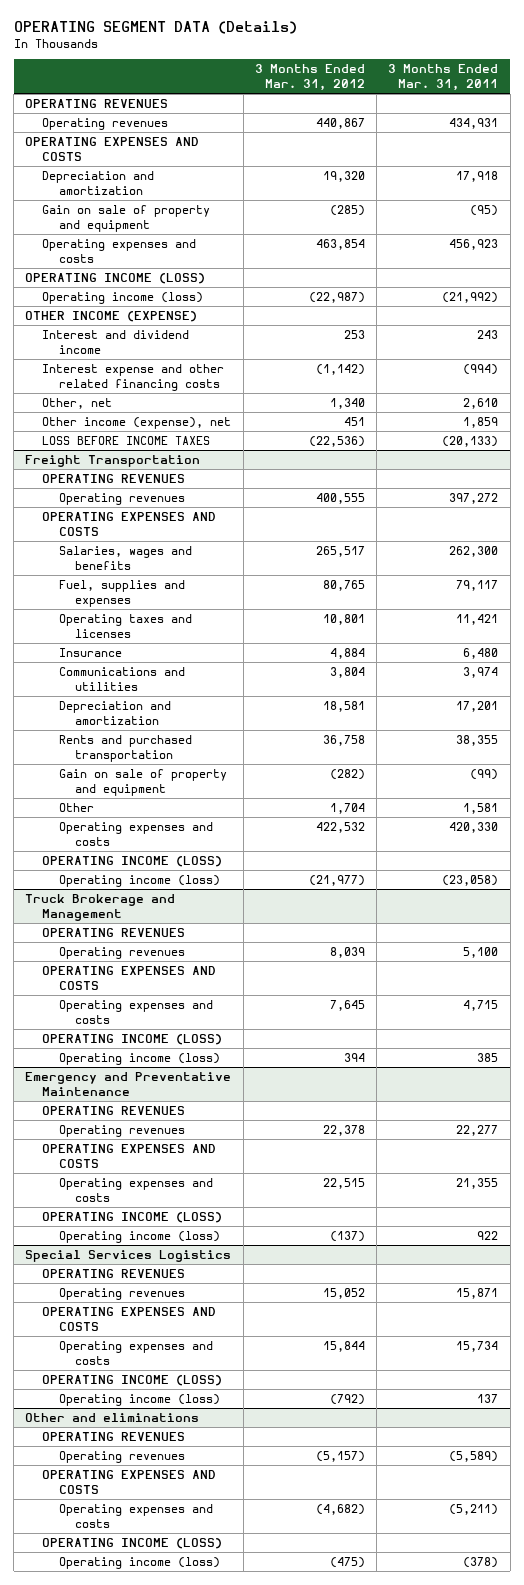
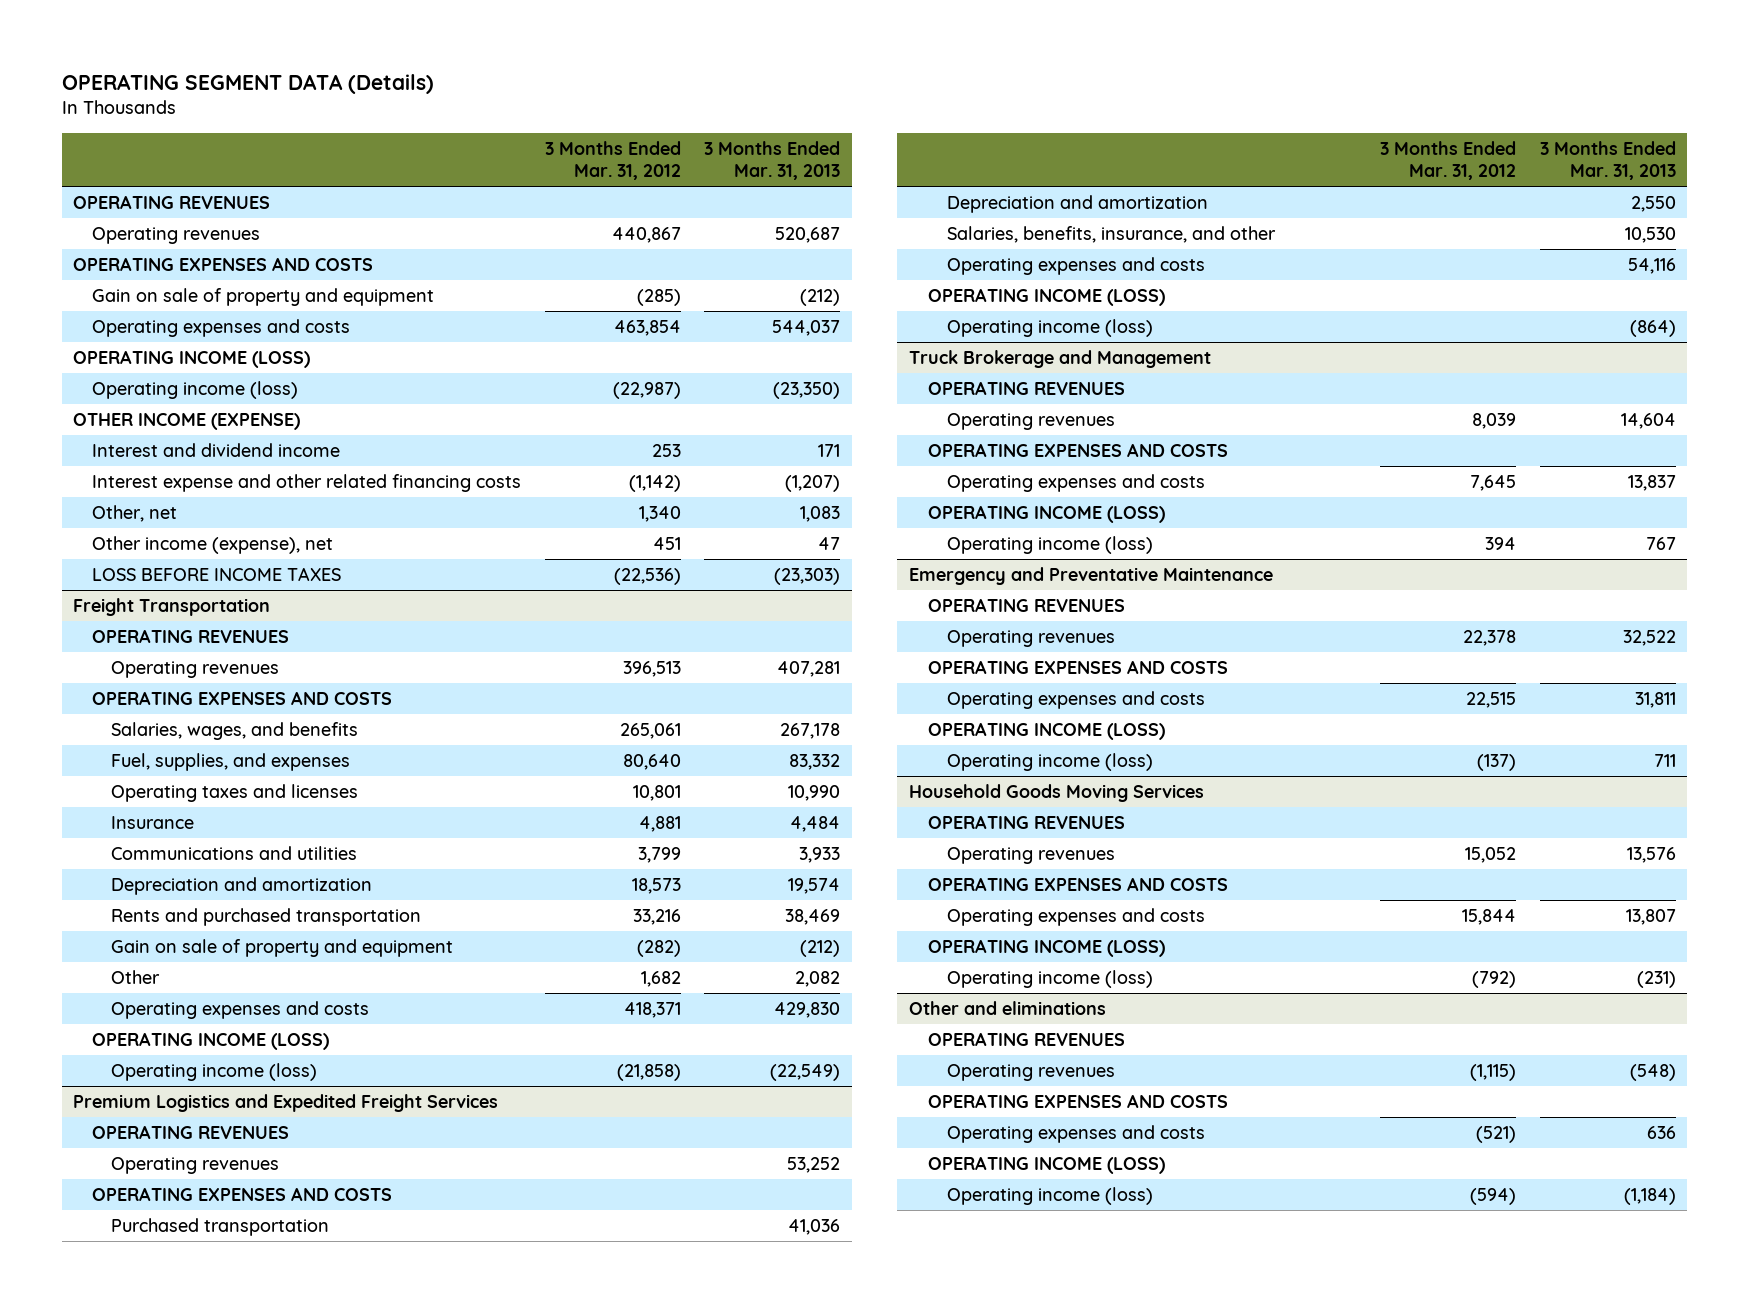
[388,64,499,92] 3 Months Ended Mar. 31, 2011 -> none
none -> [704,140,841,181] 3 Months Ended Mar. 31, 2013
[42,170,155,195] Depreciation and amortization -> none
[315,492,365,504] 400,555 -> [622,661,681,678] 396,513
[58,545,192,570] Salaries, wages and benefits -> [111,722,359,741] Salaries, wages, and benefits
[315,545,365,557] 265,517 -> [619,723,681,740] 265,061
[58,579,185,607] Fuel, supplies and expenses -> [111,753,351,772] Fuel, supplies, and expenses
[322,579,365,591] 80,765 -> [622,754,681,771] 80,640
[329,647,365,659] 4,884 -> [638,816,681,833] 4,881
[329,666,365,678] 3,804 -> [637,847,681,864] 3,799
[322,700,365,712] 18,581 -> [631,878,681,895] 18,573
[322,734,365,746] 36,758 -> [632,909,681,926] 33,216
[329,802,365,814] 1,704 -> [640,971,681,988] 1,682
[315,821,365,833] 422,532 -> [623,1002,681,1019] 418,371
[308,874,365,886] (21,977) -> [616,1064,681,1082] (21,858)
none -> [73,1094,499,1113] Premium Logistics and Expedited Freight Services
none -> [92,1125,290,1140] OPERATING REVENUES
none -> [111,1157,280,1175] Operating revenues
none -> [92,1187,393,1202] OPERATING EXPENSES AND COSTS
none -> [111,1218,330,1237] Purchased transportation
none -> [947,195,1209,214] Depreciation and amortization
none -> [947,226,1277,244] Salaries, benefits, insurance, and other
none -> [947,257,1206,276] Operating expenses and costs
none -> [928,288,1166,307] OPERATING INCOME (LOSS)
none -> [947,319,1154,338] Operating income (loss)
[25,1249,232,1262] Special Services Logistics -> none
none -> [908,784,1204,803] Household Goods Moving Services
[315,1450,365,1462] (5,157) -> [1470,1064,1517,1082] (1,115)
[315,1503,365,1515] (4,682) -> [1476,1126,1517,1144] (521)
[329,1556,365,1568] (475) -> [1470,1188,1517,1206] (594)

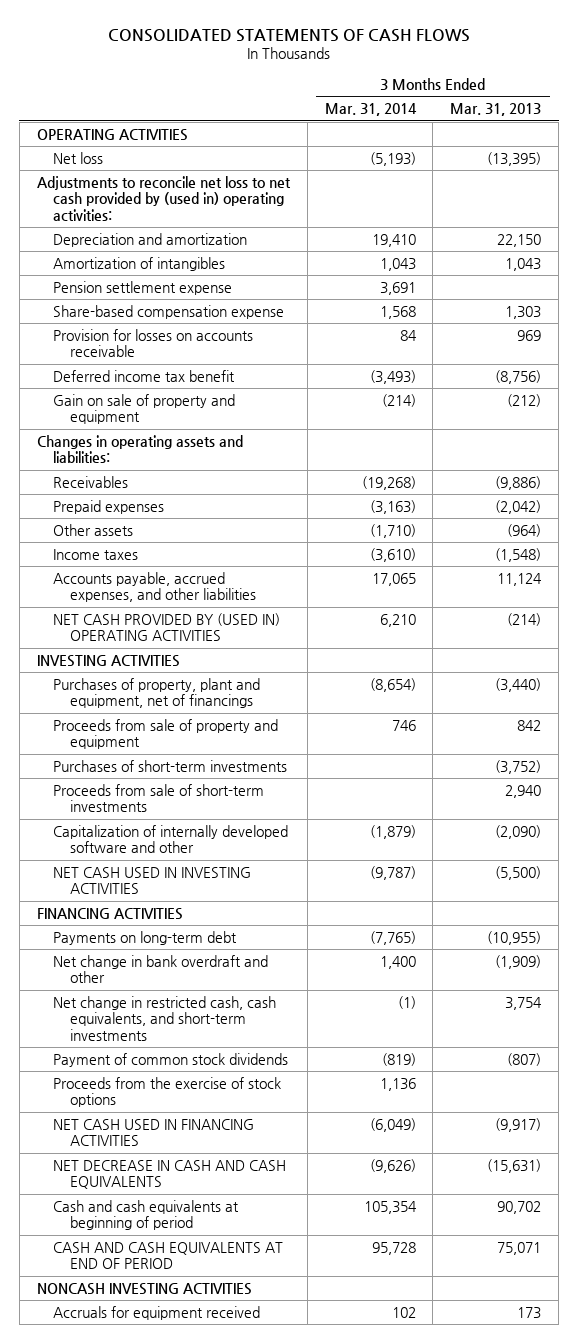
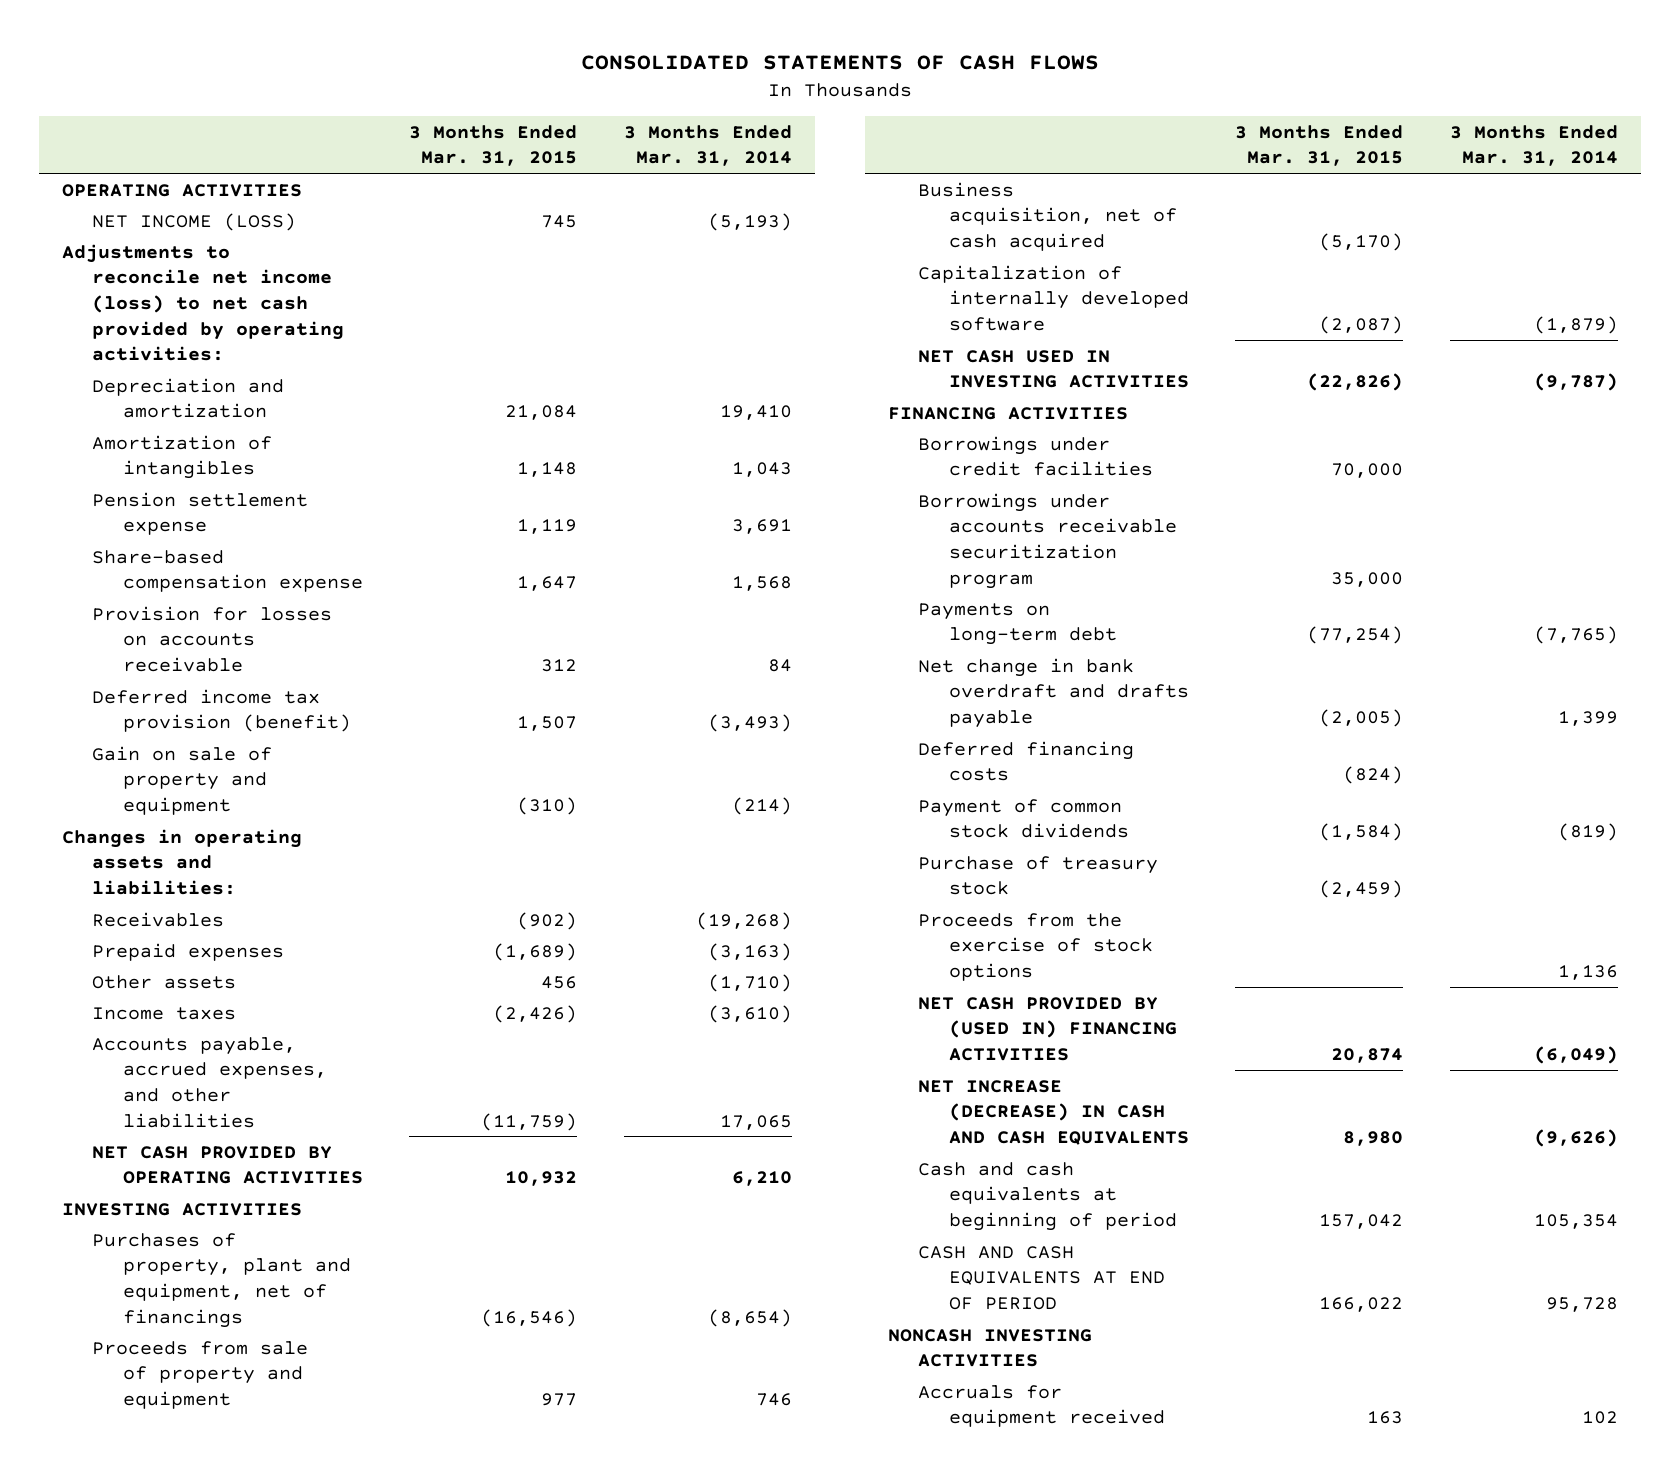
[450,103,542,117] Mar. 31, 2013 -> none
none -> [409,124,578,167] 3 Months Ended Mar. 31, 2015
[53,151,104,164] Net loss -> [92,212,297,231] NET INCOME (LOSS)
[36,175,291,221] Adjustments to reconcile net loss to net cash provided by (used in) operating activities: -> [61,243,345,362] Adjustments to reconcile net income (loss) to net cash provided by operating activities:
[53,369,236,382] Deferred income tax benefit -> [92,688,351,733] Deferred income tax provision (benefit)
[53,612,281,642] NET CASH PROVIDED BY (USED IN) OPERATING ACTIVITIES -> [92,1145,363,1185] NET CASH PROVIDED BY OPERATING ACTIVITIES
[53,759,288,772] Purchases of short-term investments -> none
[53,783,265,813] Proceeds from sale of short-term investments -> none
none -> [918,181,1177,251] Business acquisition, net of cash acquired
[53,824,289,854] Capitalization of internally developed software and other -> [918,264,1189,331] Capitalization of internally developed software
none -> [918,435,1153,477] Borrowings under credit facilities
none -> [918,492,1177,589] Borrowings under accounts receivable securitization program
[53,995,277,1041] Net change in restricted cash, cash equivalents, and short-term investments -> none
[53,954,269,984] Net change in bank overdraft and other -> [918,657,1189,728] Net change in bank overdraft and drafts payable
[379,955,416,969] 1,400 -> [1557,710,1618,726] 1,399
none -> [918,740,1135,782] Deferred financing costs
none -> [918,855,1159,896] Purchase of treasury stock
[53,1118,255,1147] NET CASH USED IN FINANCING ACTIVITIES -> [918,996,1177,1061] NET CASH PROVIDED BY (USED IN) FINANCING ACTIVITIES
[53,1159,287,1190] NET DECREASE IN CASH AND CASH EQUIVALENTS -> [918,1079,1189,1145] NET INCREASE (DECREASE) IN CASH AND CASH EQUIVALENTS

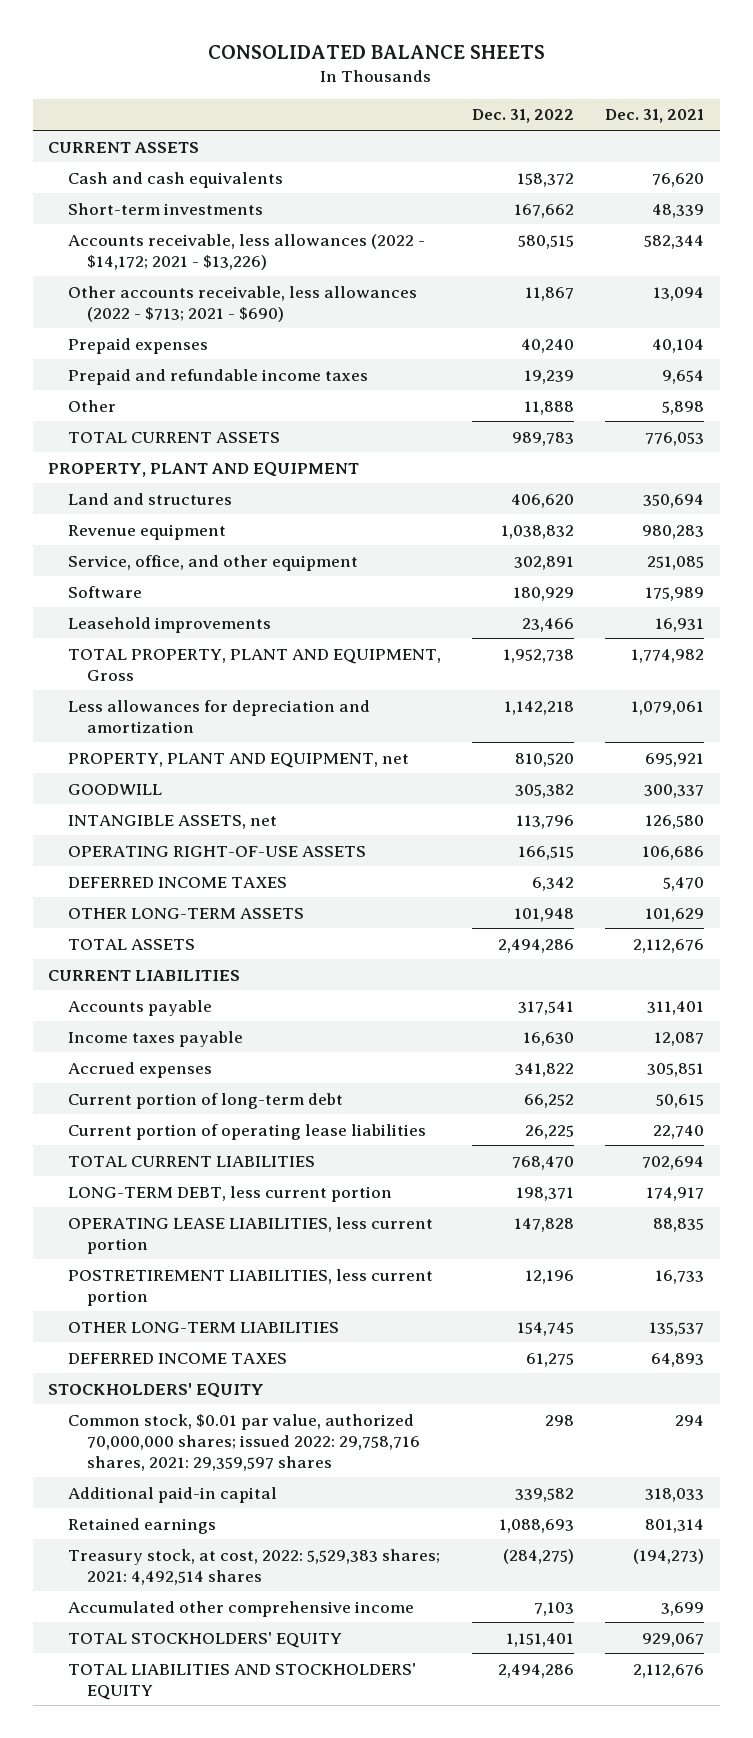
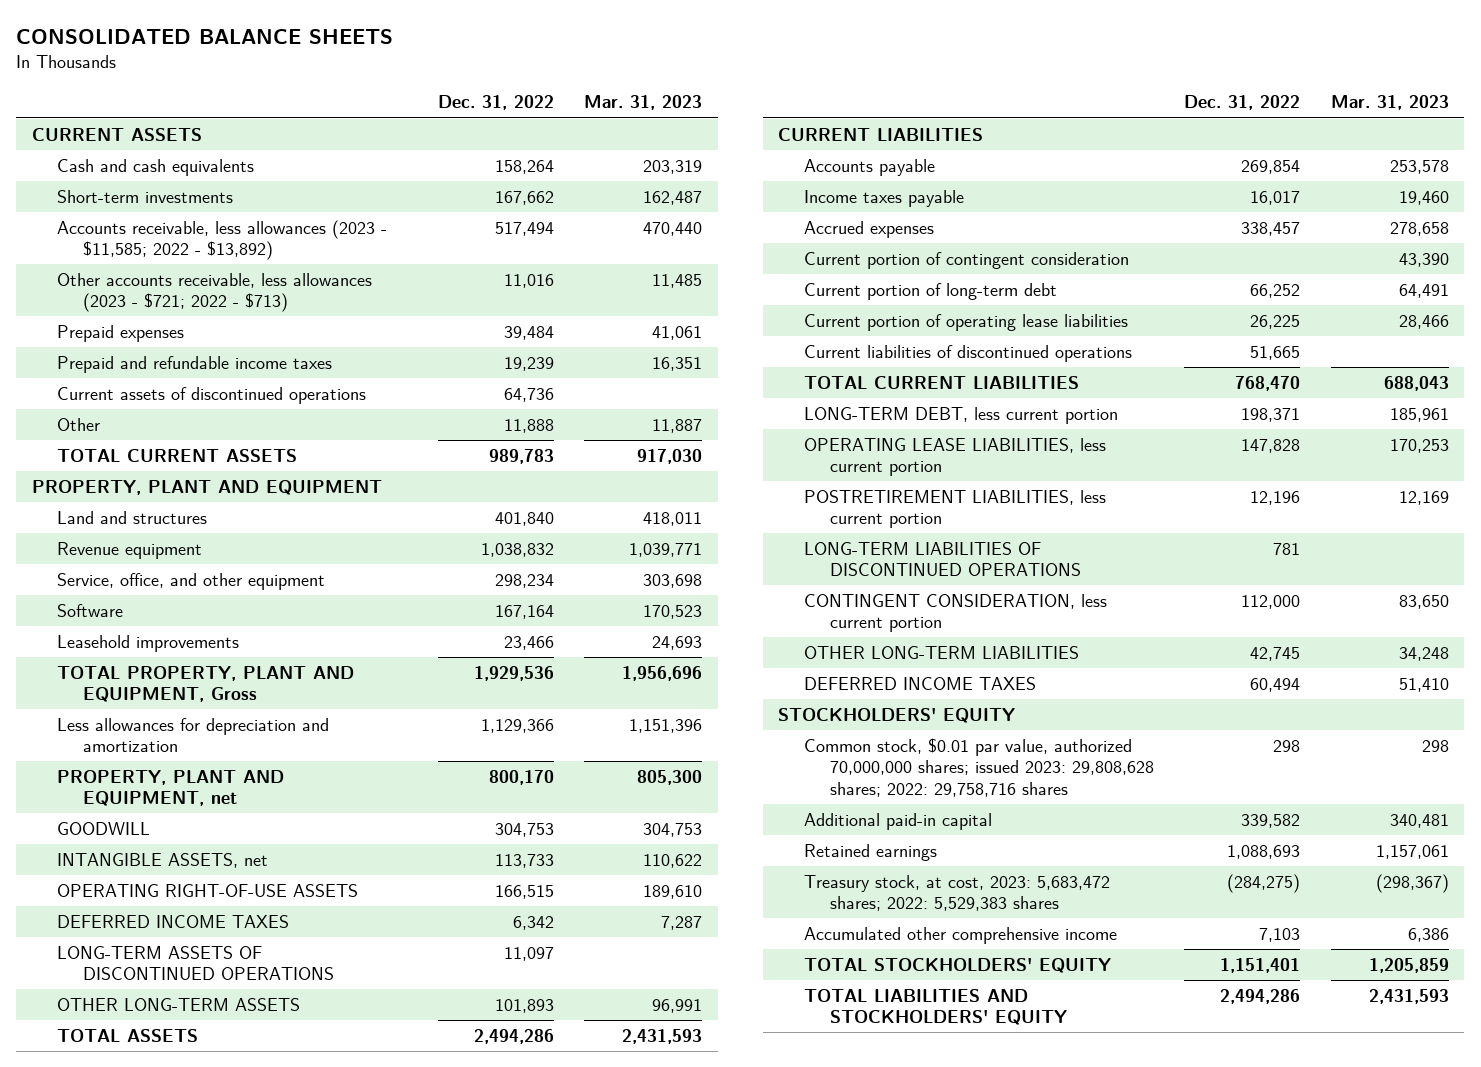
[605,109,705,124] Dec. 31, 2021 -> none
none -> [584,95,703,111] Mar. 31, 2023
[516,172,574,187] 158,372 -> [494,159,554,174] 158,264
[67,233,425,270] Accounts receivable, less allowances (2022 - $14,172; 2021 - $13,226) -> [57,219,388,261] Accounts receivable, less allowances (2023 - $11,585; 2022 - $13,892)
[517,234,574,249] 580,515 -> [494,221,554,236] 517,494
[67,285,417,322] Other accounts receivable, less allowances (2022 - $713; 2021 - $690) -> [57,272,373,313] Other accounts receivable, less allowances (2023 - $721; 2022 - $713)
[524,286,574,301] 11,867 -> [503,273,554,288] 11,016
[520,338,574,353] 40,240 -> [503,325,554,340] 39,484
none -> [57,386,367,404] Current assets of discontinued operations
[510,493,574,508] 406,620 -> [494,511,554,526] 401,840
[513,555,574,570] 302,891 -> [494,573,554,588] 298,234
[512,586,574,601] 180,929 -> [494,604,554,619] 167,164
[502,648,574,663] 1,952,738 -> [473,665,554,681] 1,929,536
[503,700,574,715] 1,142,218 -> [480,718,554,733] 1,129,366
[514,752,574,767] 810,520 -> [488,769,554,785] 800,170
[514,783,574,798] 305,382 -> [494,822,554,837] 304,753
[515,814,574,829] 113,796 -> [494,853,554,868] 113,733
none -> [57,945,334,981] LONG-TERM ASSETS OF DISCONTINUED OPERATIONS
[513,907,574,922] 101,948 -> [494,998,554,1013] 101,893
[517,1000,574,1015] 317,541 -> [1241,159,1301,174] 269,854
[522,1031,574,1046] 16,630 -> [1250,190,1301,205] 16,017
[514,1062,574,1077] 341,822 -> [1241,221,1301,236] 338,457
none -> [803,251,1129,269] Current portion of contingent consideration
none -> [803,344,1132,362] Current liabilities of discontinued operations
none -> [803,541,1081,577] LONG-TERM LIABILITIES OF DISCONTINUED OPERATIONS
none -> [803,593,1107,633] CONTINGENT CONSIDERATION, less current portion
[516,1321,574,1336] 154,745 -> [1250,646,1301,661] 42,745
[525,1352,574,1367] 61,275 -> [1250,677,1301,692] 60,494
[67,1413,420,1471] Common stock, $0.01 par value, authorized 70,000,000 shares; issued 2022: 29,758,716 shares, 2021: 29,359,597 shares -> [803,737,1154,797] Common stock, $0.01 par value, authorized 70,000,000 shares; issued 2023: 29,808,628 shares; 2022: 29,758,716 shares
[67,1548,440,1585] Treasury stock, at cost, 2022: 5,529,383 shares; 2021: 4,492,514 shares -> [803,874,1110,912] Treasury stock, at cost, 2023: 5,683,472 shares; 2022: 5,529,383 shares

